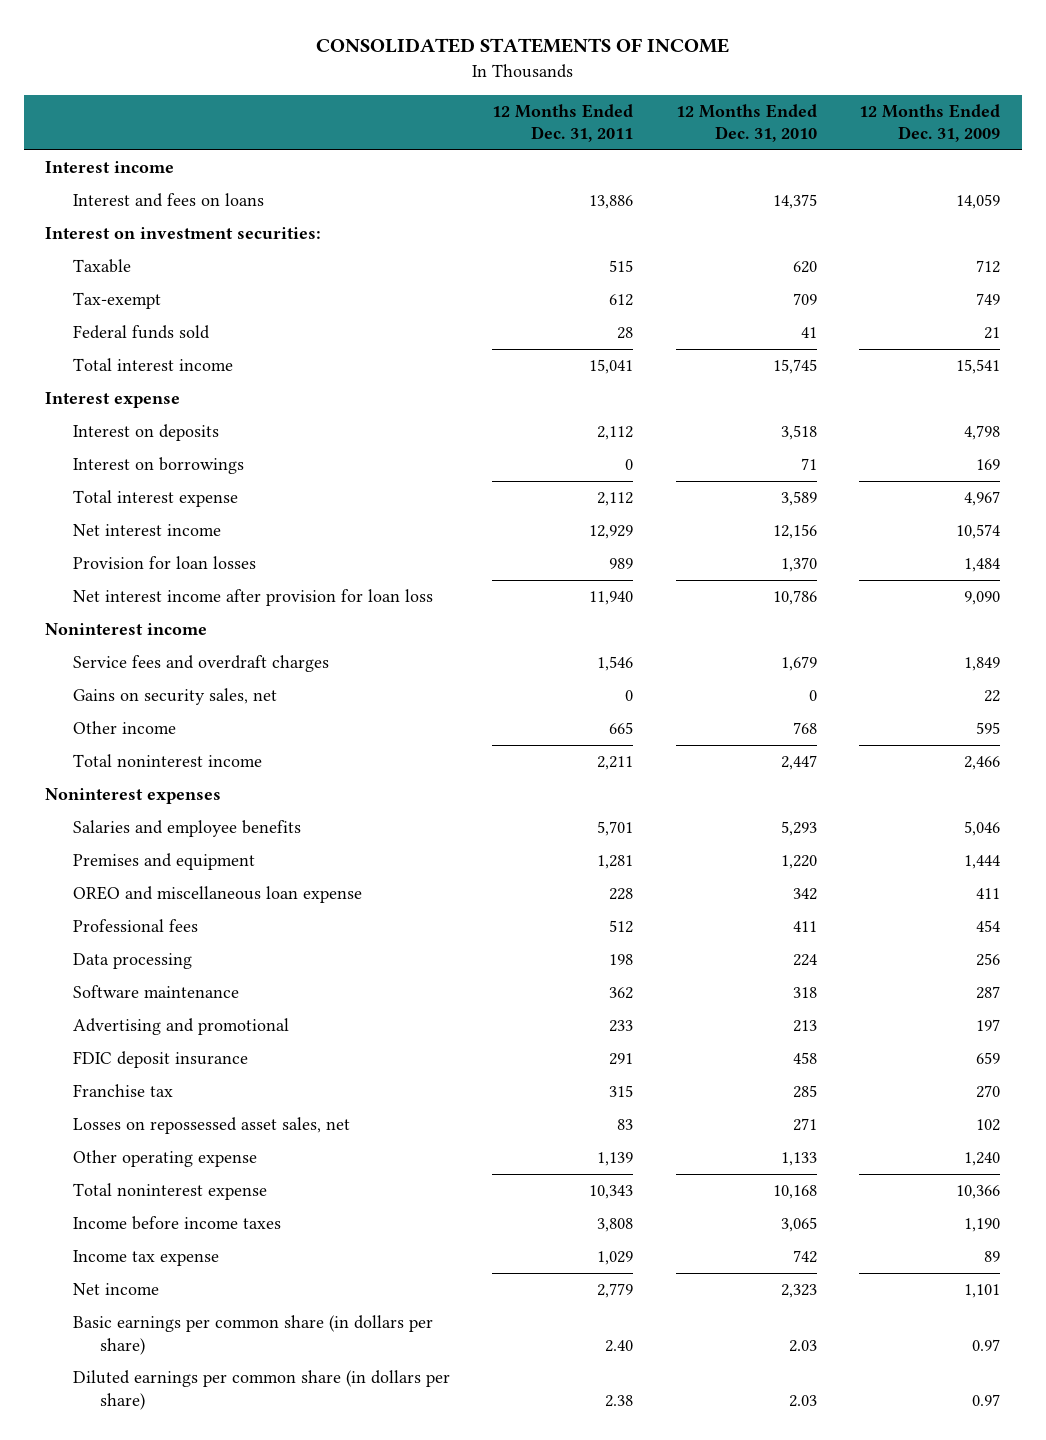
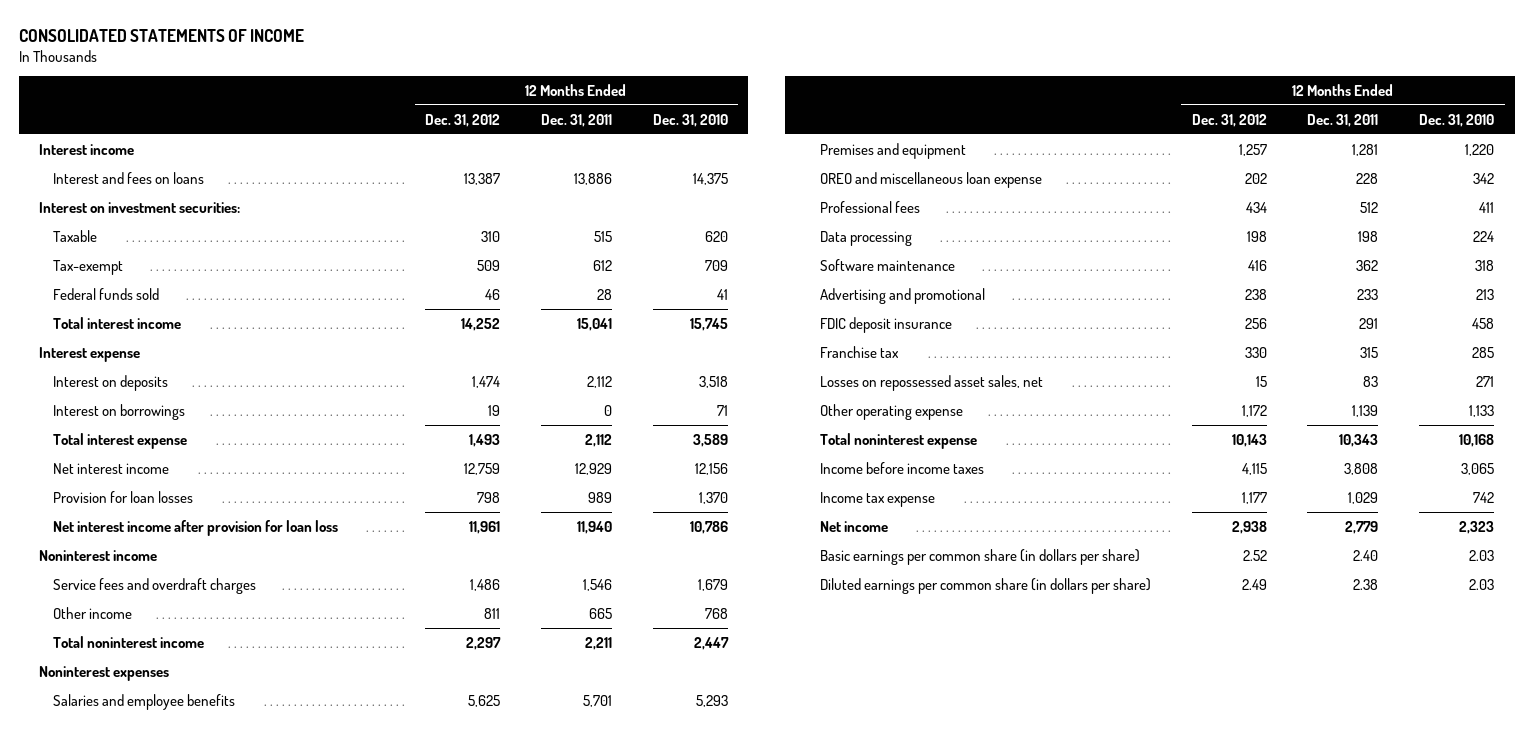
[859,104,1001,143] 12 Months Ended Dec. 31, 2009 -> none
none -> [425,113,501,127] Dec. 31, 2012
[72,688,277,706] Gains on security sales, net -> none

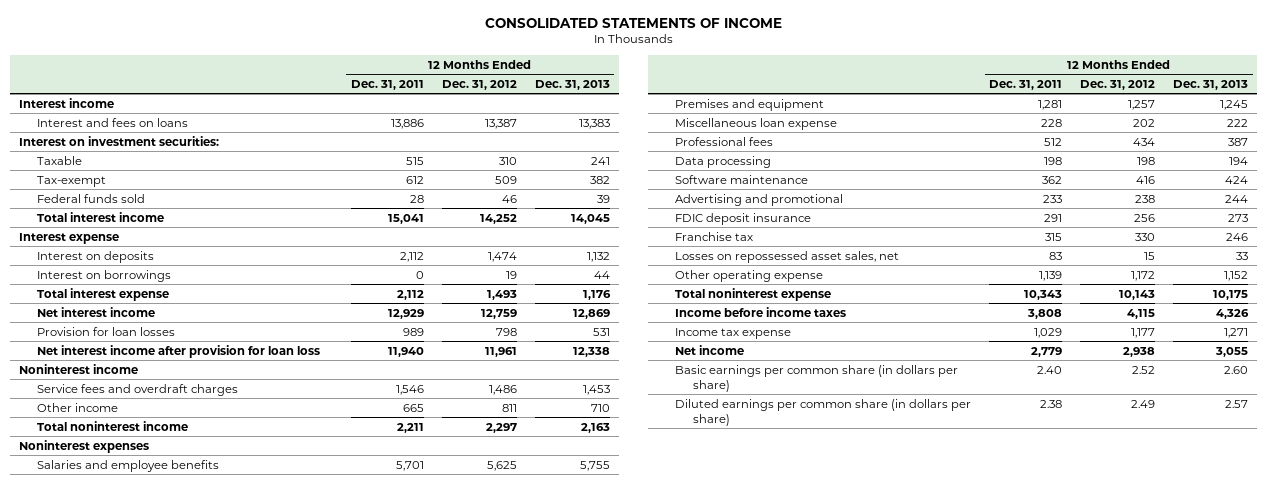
[652,113,728,127] Dec. 31, 2010 -> none
none -> [534,79,610,90] Dec. 31, 2013
[819,171,1042,188] OREO and miscellaneous loan expense -> [675,117,838,130] Miscellaneous loan expense

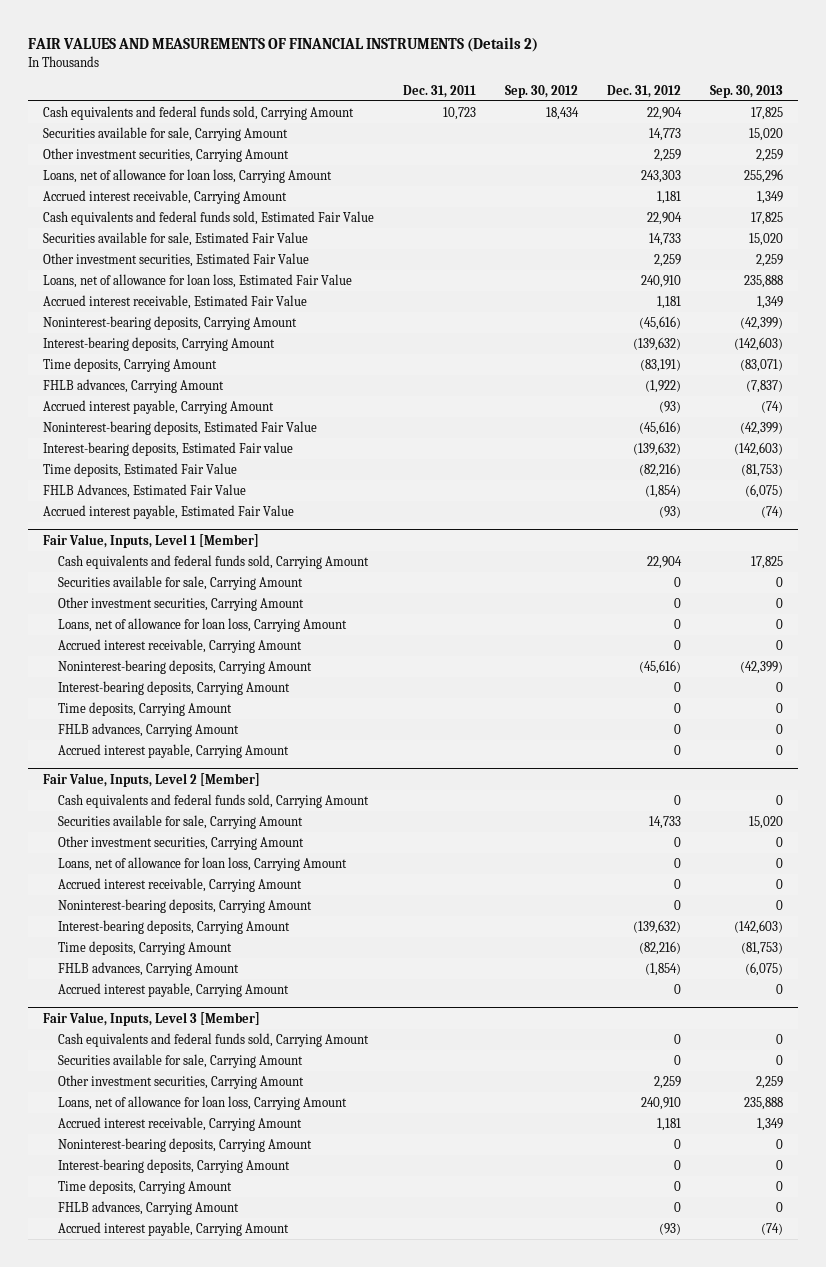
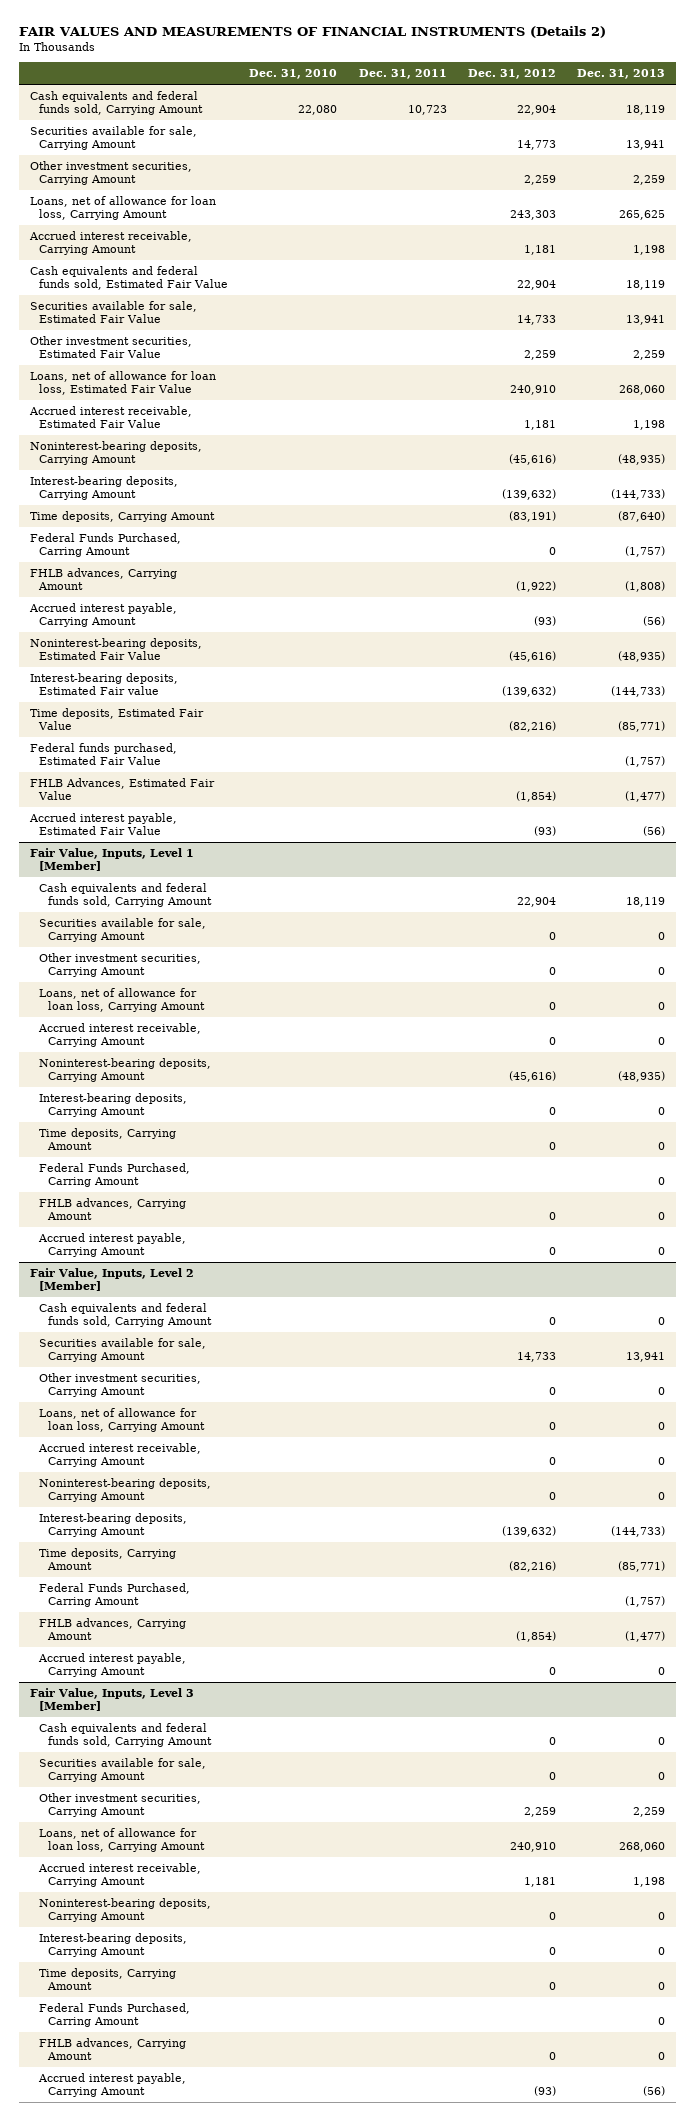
[504,84,578,98] Sep. 30, 2012 -> none
[709,84,783,98] Sep. 30, 2013 -> none
none -> [249,69,338,80] Dec. 31, 2010
none -> [577,69,666,80] Dec. 31, 2013
none -> [30,532,182,558] Federal Funds Purchased, Carring Amount
none -> [30,742,178,766] Federal funds purchased, Estimated Fair Value
none -> [39,1162,191,1188] Federal Funds Purchased, Carring Amount
none -> [39,1582,191,1608] Federal Funds Purchased, Carring Amount
none -> [39,2002,191,2028] Federal Funds Purchased, Carring Amount

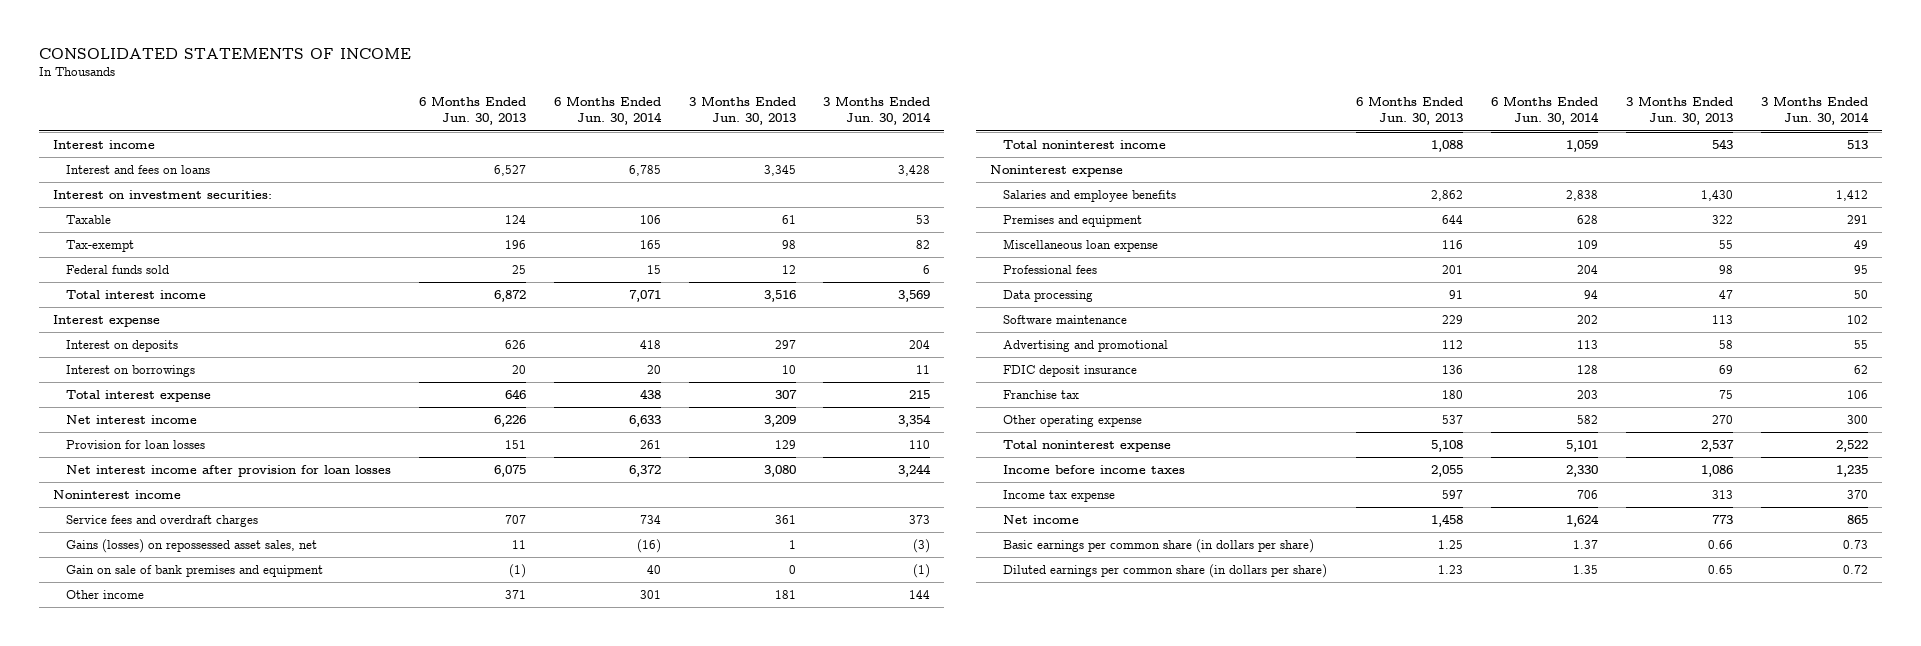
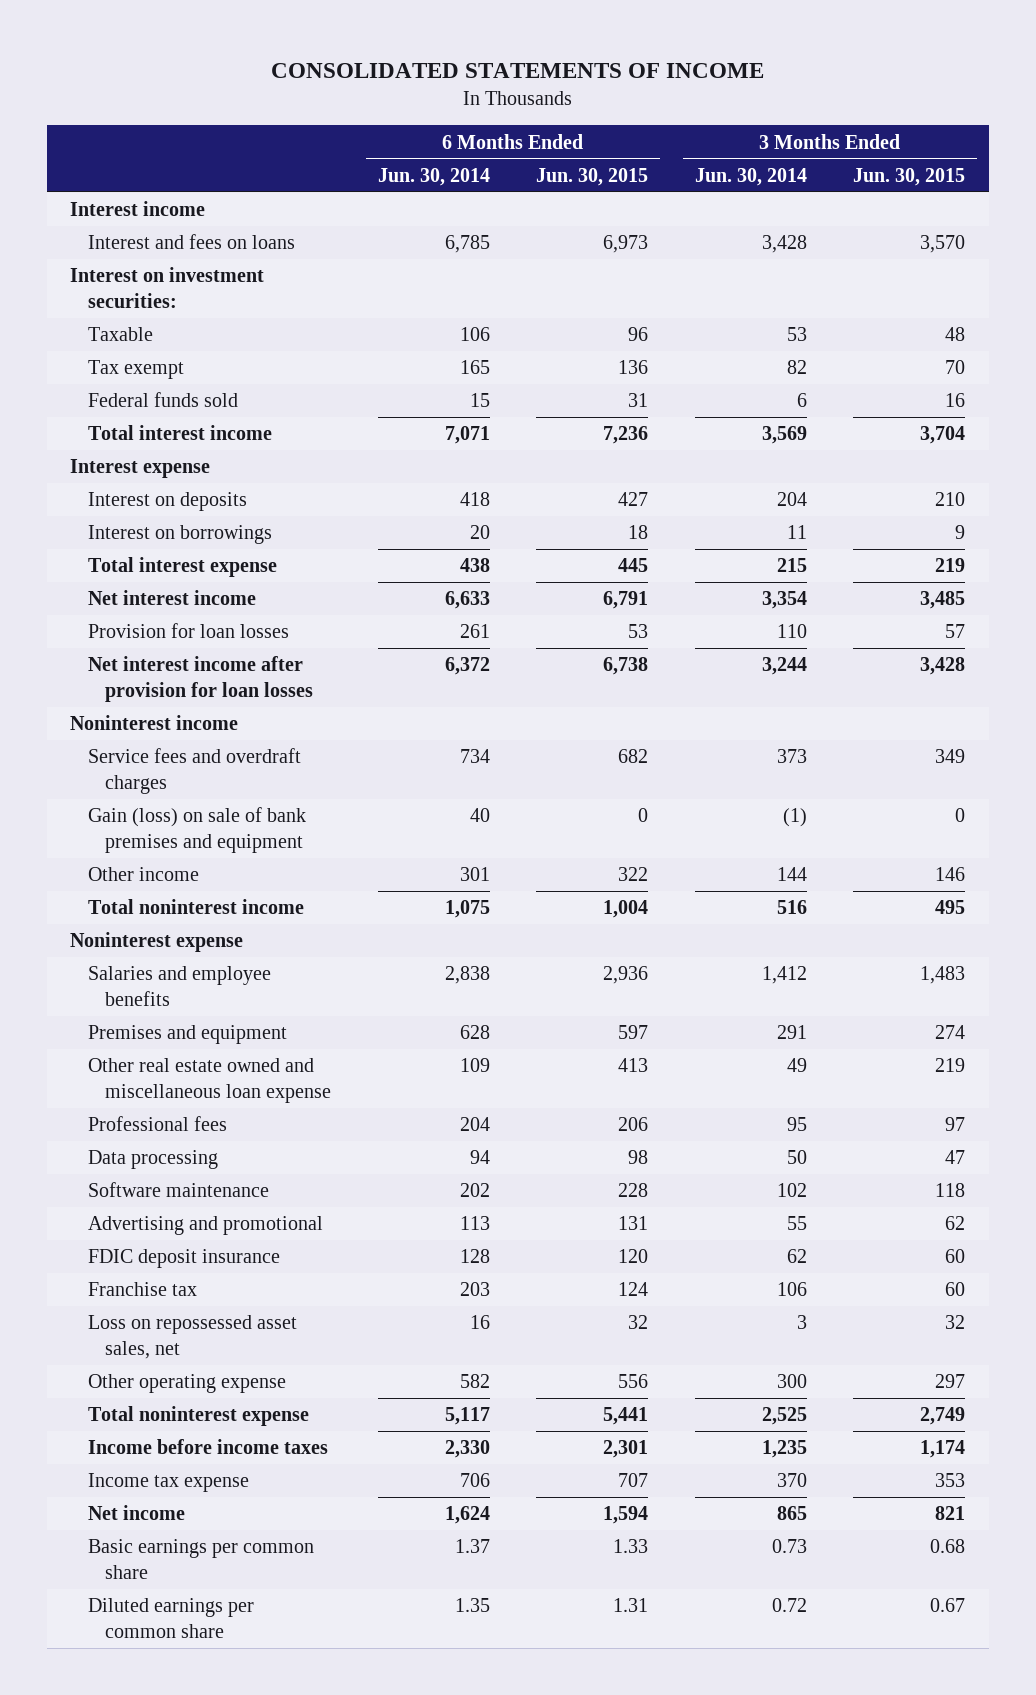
[418,96,526,126] 6 Months Ended Jun. 30, 2013 -> none
[688,96,796,126] 3 Months Ended Jun. 30, 2013 -> none
none -> [536,167,649,186] Jun. 30, 2015
none -> [853,167,966,186] Jun. 30, 2015
[66,240,135,253] Tax-exempt -> [87,360,184,380] Tax exempt
[66,539,318,554] Gains (losses) on repossessed asset sales, net -> none
[66,565,324,578] Gain on sale of bank premises and equipment -> [87,807,306,853] Gain (loss) on sale of bank premises and equipment
[1566,140,1599,153] 1,059 -> [444,900,490,919] 1,075
[1846,140,1868,150] 513 -> [776,900,807,915] 516
[1003,239,1159,253] Miscellaneous loan expense -> [87,1058,332,1103] Other real estate owned and miscellaneous loan expense
none -> [87,1315,297,1359] Loss on repossessed asset sales, net
[1566,440,1599,453] 5,101 -> [444,1407,490,1426] 5,117
[1835,440,1868,453] 2,522 -> [761,1407,807,1426] 2,525
[1003,539,1315,554] Basic earnings per common share (in dollars per share) -> [87,1539,314,1579] Basic earnings per common share
[1003,564,1328,579] Diluted earnings per common share (in dollars per share) -> [87,1598,254,1638] Diluted earnings per common share

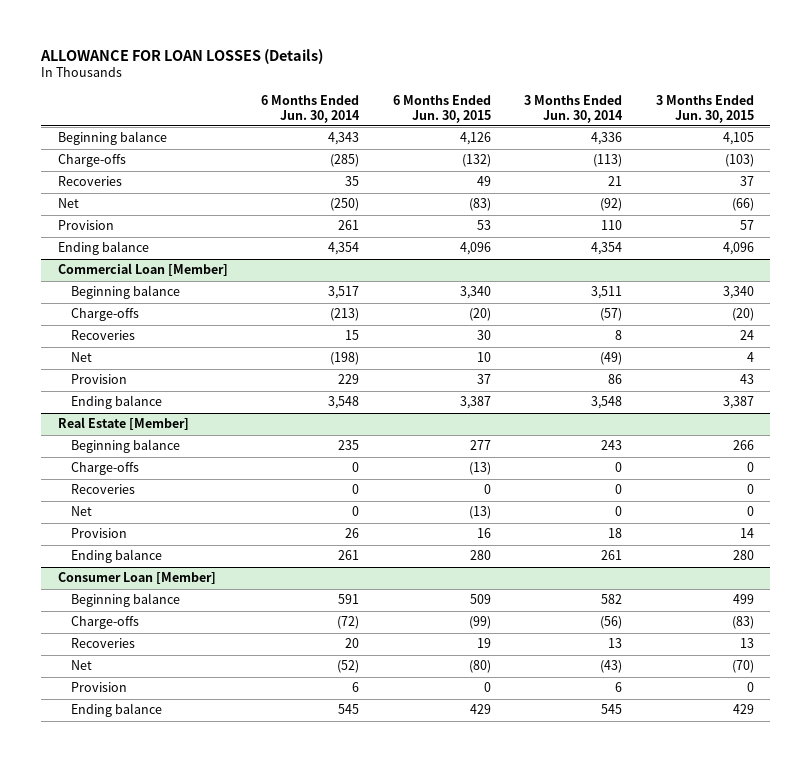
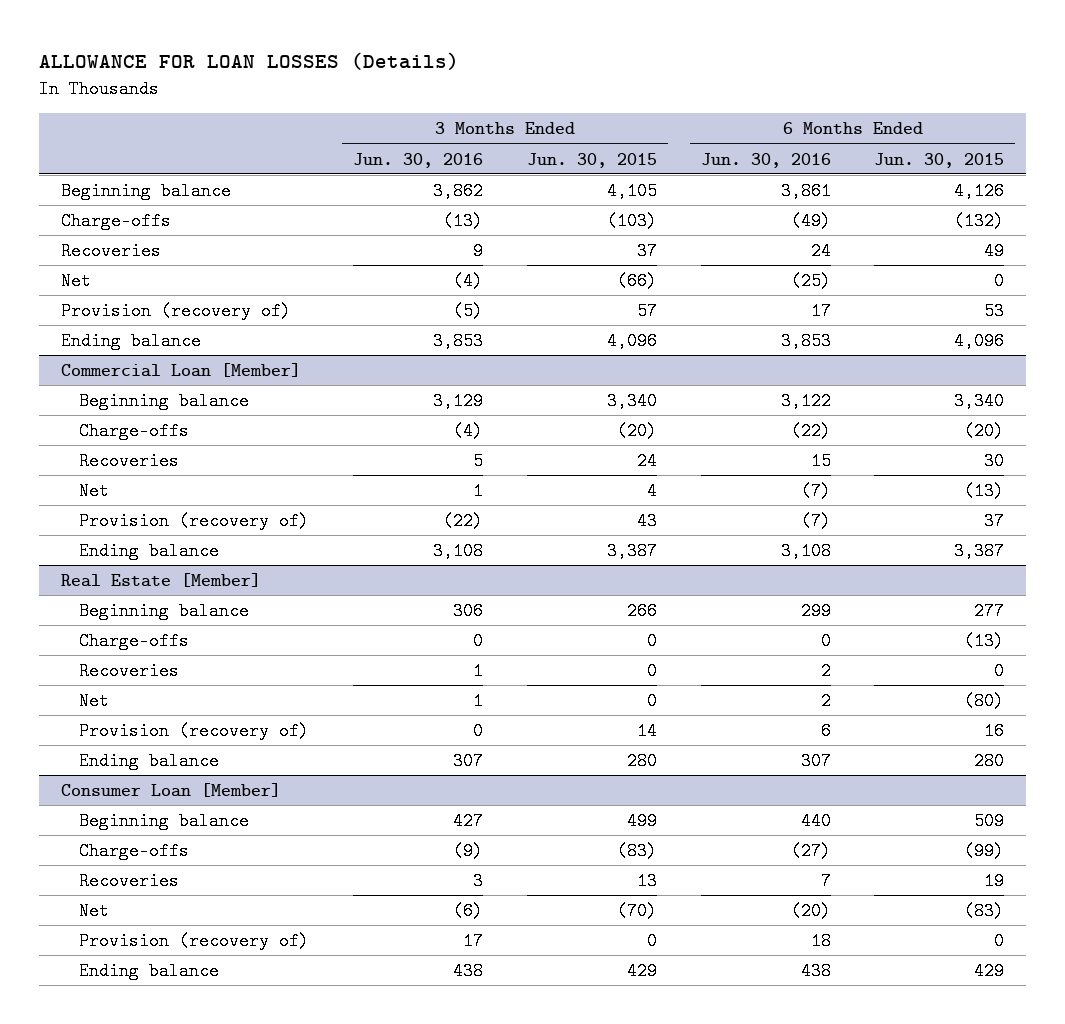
[261,95,361,123] 6 Months Ended Jun. 30, 2014 -> none
[524,95,624,123] 3 Months Ended Jun. 30, 2014 -> none
none -> [353,152,484,168] Jun. 30, 2016
none -> [700,152,831,168] Jun. 30, 2016
[468,198,491,212] (83) -> [994,272,1005,291] 0
[58,220,115,231] Provision -> [60,302,291,321] Provision (recovery of)
[476,352,491,363] 10 -> [964,482,1005,501] (13)
[70,374,127,385] Provision -> [79,512,310,531] Provision (recovery of)
[468,506,491,520] (13) -> [964,692,1005,711] (80)
[70,528,127,539] Provision -> [79,722,310,741] Provision (recovery of)
[468,660,491,674] (80) -> [964,902,1005,921] (83)
[70,682,127,693] Provision -> [79,932,310,951] Provision (recovery of)

